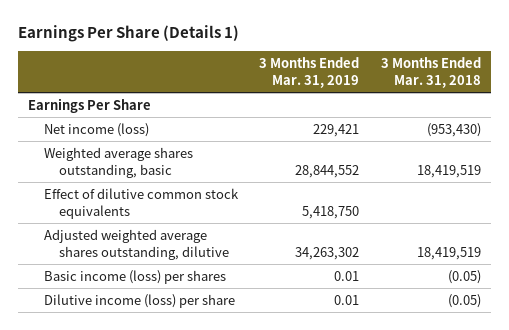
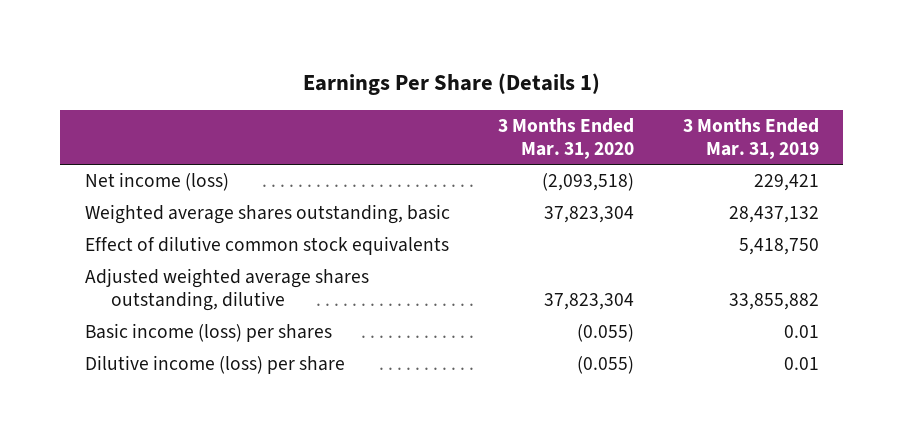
[380,57,481,88] 3 Months Ended Mar. 31, 2018 -> none
none -> [498,117,635,159] 3 Months Ended Mar. 31, 2020
[28,97,152,113] Earnings Per Share -> none
[295,164,360,178] 28,844,552 -> [728,206,819,224] 28,437,132
[295,246,360,260] 34,263,302 -> [728,293,819,311] 33,855,882

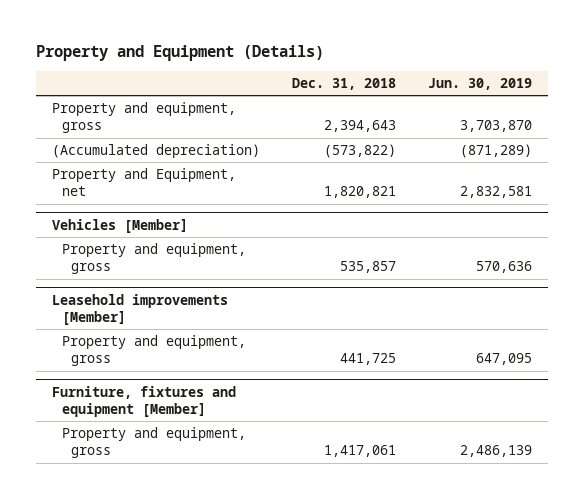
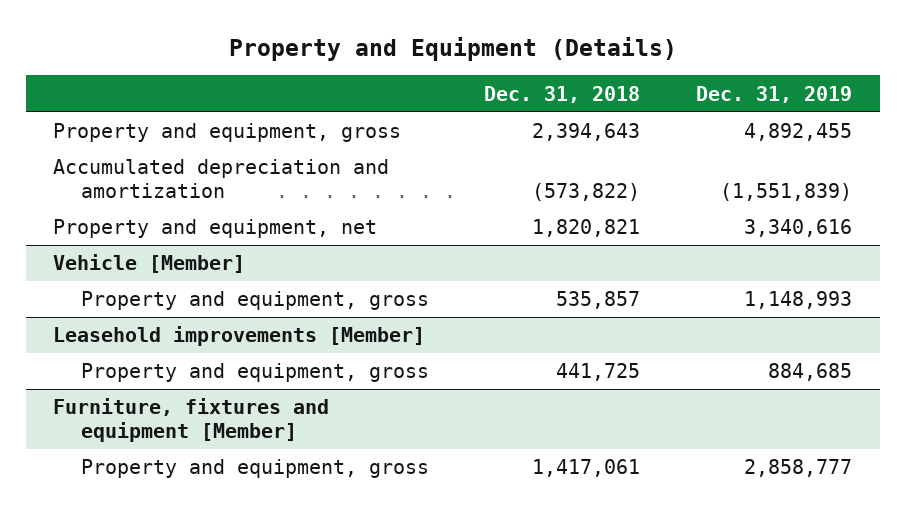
[428,77,533,90] Jun. 30, 2019 -> none
none -> [696,85,853,103] Dec. 31, 2019
[52,144,261,159] (Accumulated depreciation) -> [53,159,390,199] Accumulated depreciation and amortization
[52,168,237,197] Property and Equipment, net -> [53,219,378,239] Property and equipment, net
[52,218,189,233] Vehicles [Member] -> [53,254,246,274] Vehicle [Member]

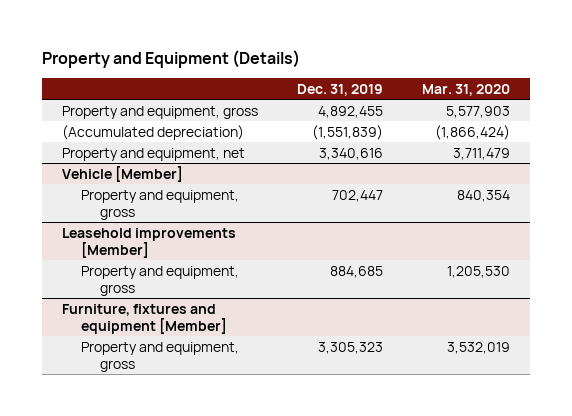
[484,85,641,103] Dec. 31, 2018 -> none
none -> [422,84,511,97] Mar. 31, 2020
[53,159,390,199] Accumulated depreciation and amortization -> [61,124,244,140] (Accumulated depreciation)
[744,291,853,310] 1,148,993 -> [332,189,384,202] 702,447
[744,459,853,478] 2,858,777 -> [318,341,384,354] 3,305,323

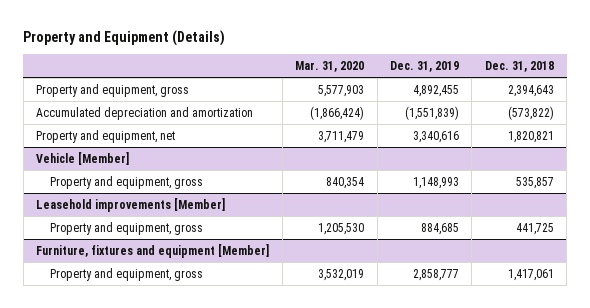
none -> [484,60,554,72] Dec. 31, 2018
[61,124,244,140] (Accumulated depreciation) -> [36,106,254,120] Accumulated depreciation and amortization
[332,189,384,202] 702,447 -> [412,176,459,189] 1,148,993
[318,341,384,354] 3,305,323 -> [412,268,459,281] 2,858,777

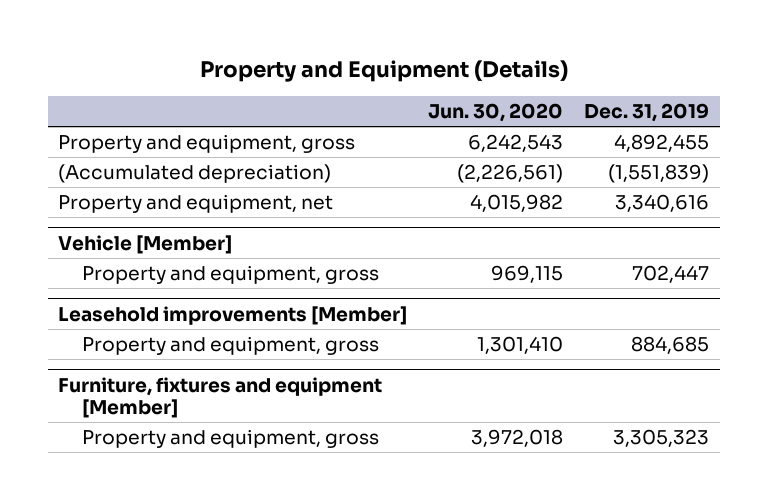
[295,60,365,72] Mar. 31, 2020 -> none
[484,60,554,72] Dec. 31, 2018 -> none
none -> [428,103,564,123] Jun. 30, 2020
[36,106,254,120] Accumulated depreciation and amortization -> [58,163,332,183] (Accumulated depreciation)
[412,176,459,189] 1,148,993 -> [632,264,710,283] 702,447
[412,268,459,281] 2,858,777 -> [613,428,710,447] 3,305,323

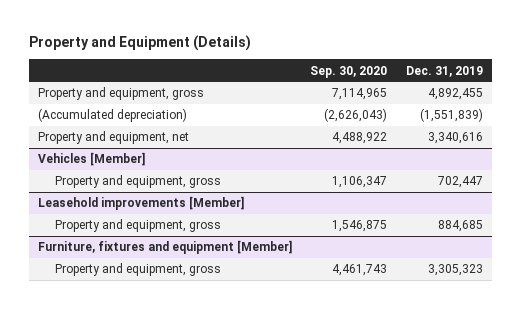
[428,103,564,123] Jun. 30, 2020 -> none
none -> [310,65,388,78] Sep. 30, 2020
[58,234,233,254] Vehicle [Member] -> [38,152,146,167] Vehicles [Member]

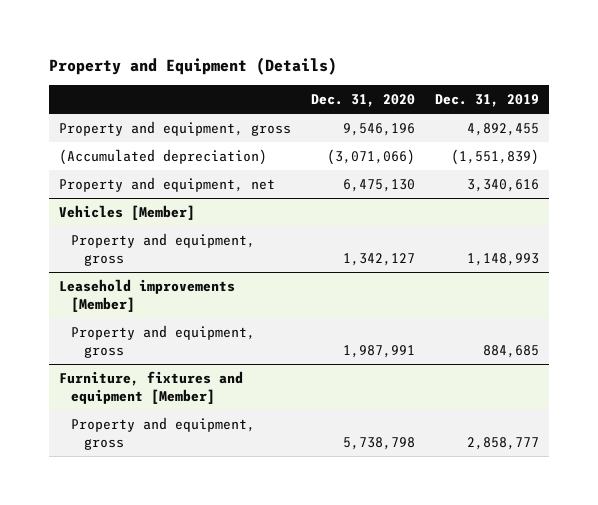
[310,65,388,78] Sep. 30, 2020 -> none
none -> [310,93,415,107] Dec. 31, 2020
[437,176,483,189] 702,447 -> [466,252,539,266] 1,148,993
[427,264,483,277] 3,305,323 -> [466,436,539,450] 2,858,777

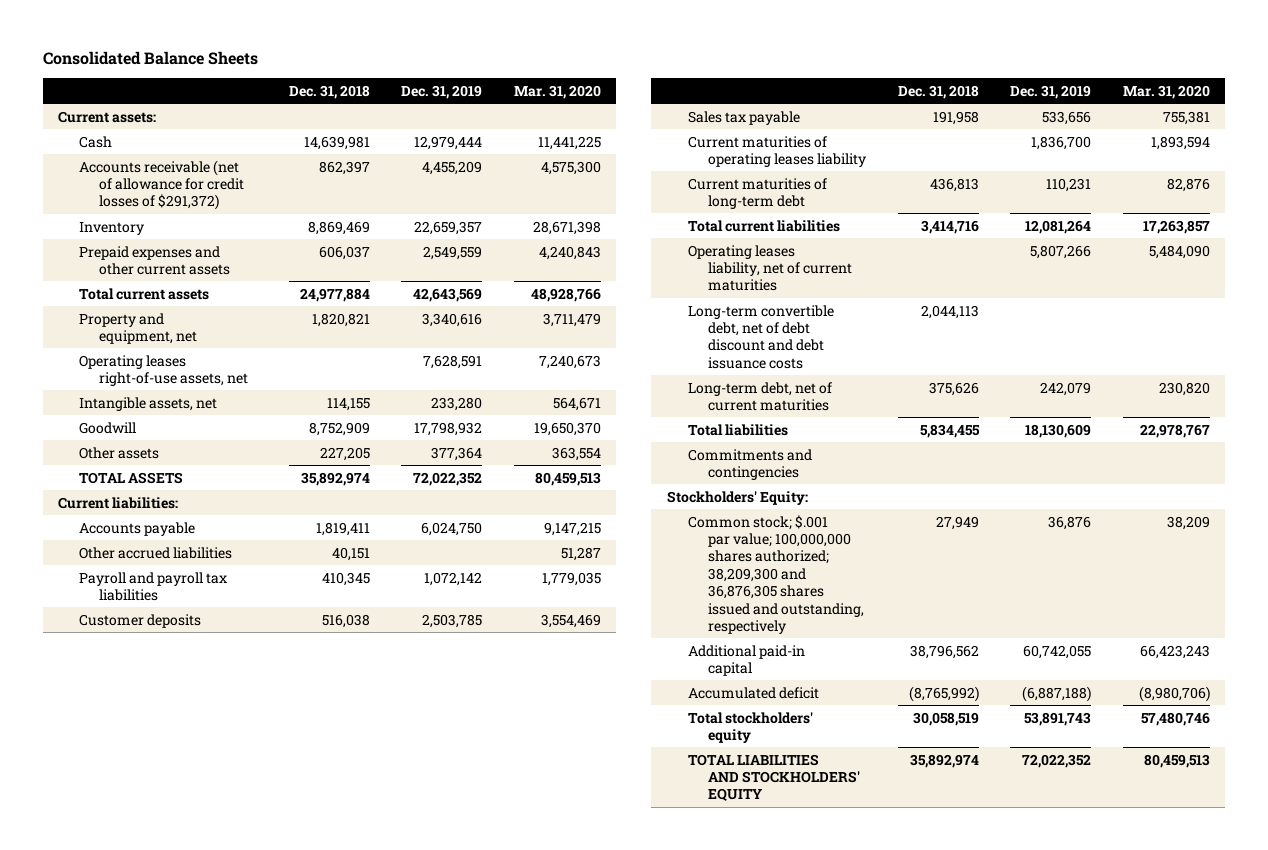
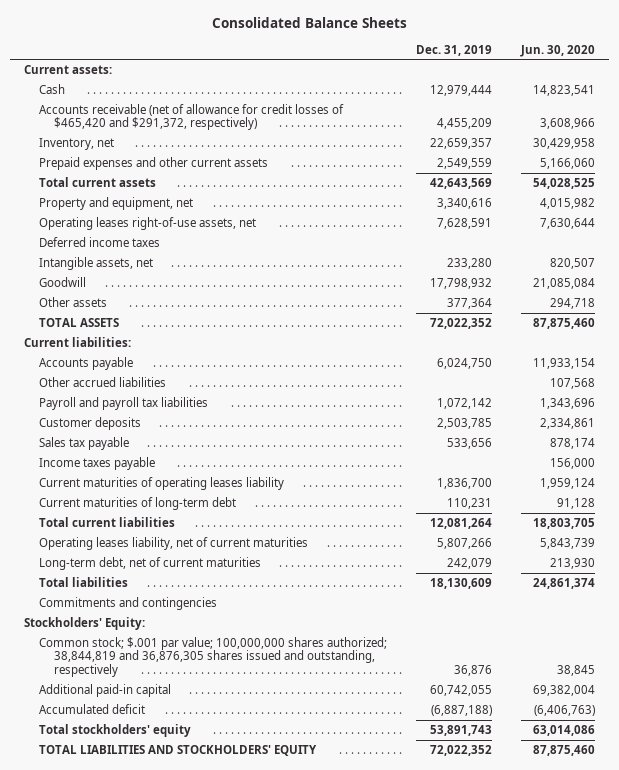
[288,84,370,99] Dec. 31, 2018 -> none
[513,84,601,99] Mar. 31, 2020 -> none
none -> [519,44,595,57] Jun. 30, 2020
[78,159,245,211] Accounts receivable (net of allowance for credit losses of $291,372) -> [39,104,345,131] Accounts receivable (net of allowance for credit losses of $465,420 and $291,372, respectively)
[78,221,144,235] Inventory -> [39,138,115,151] Inventory, net
none -> [39,237,161,248] Deferred income taxes
none -> [39,457,156,471] Income taxes payable
[687,304,834,369] Long-term convertible debt, net of debt discount and debt issuance costs -> none
[687,514,865,635] Common stock; $.001 par value; 100,000,000 shares authorized; 38,209,300 and 36,876,305 shares issued and outstanding, respectively -> [39,637,388,677] Common stock; $.001 par value; 100,000,000 shares authorized; 38,844,819 and 36,876,305 shares issued and outstanding, respectively

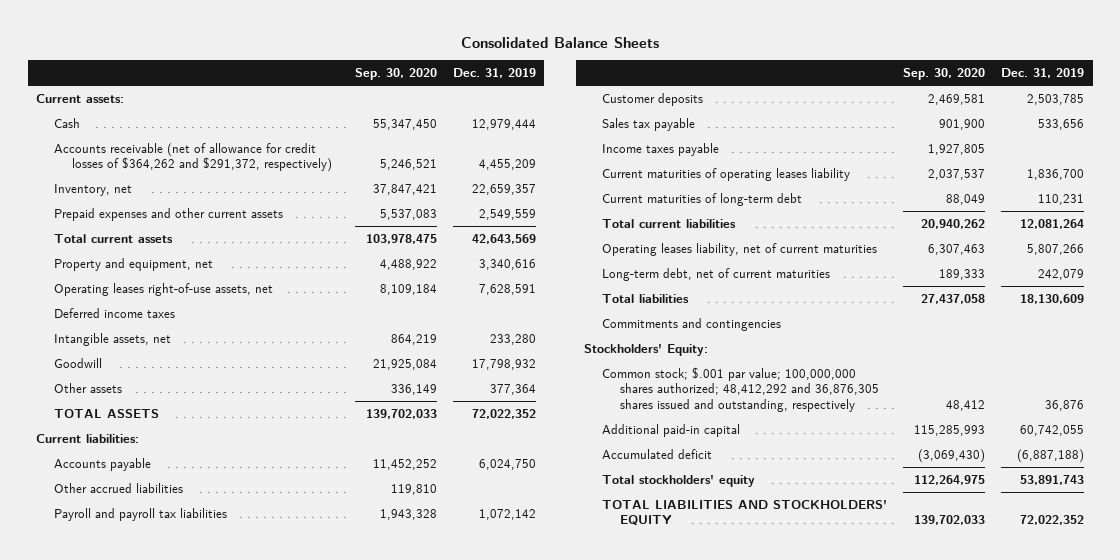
[519,44,595,57] Jun. 30, 2020 -> none
none -> [354,68,437,81] Sep. 30, 2020
[39,104,345,131] Accounts receivable (net of allowance for credit losses of $465,420 and $291,372, respectively) -> [53,142,332,173] Accounts receivable (net of allowance for credit losses of $364,262 and $291,372, respectively)
[39,637,388,677] Common stock; $.001 par value; 100,000,000 shares authorized; 38,844,819 and 36,876,305 shares issued and outstanding, respectively -> [602,366,879,412] Common stock; $.001 par value; 100,000,000 shares authorized; 48,412,292 and 36,876,305 shares issued and outstanding, respectively

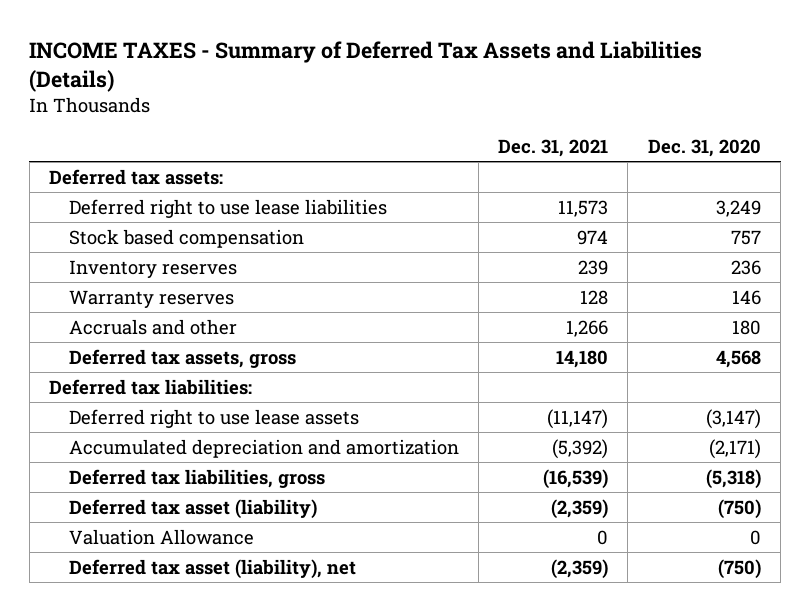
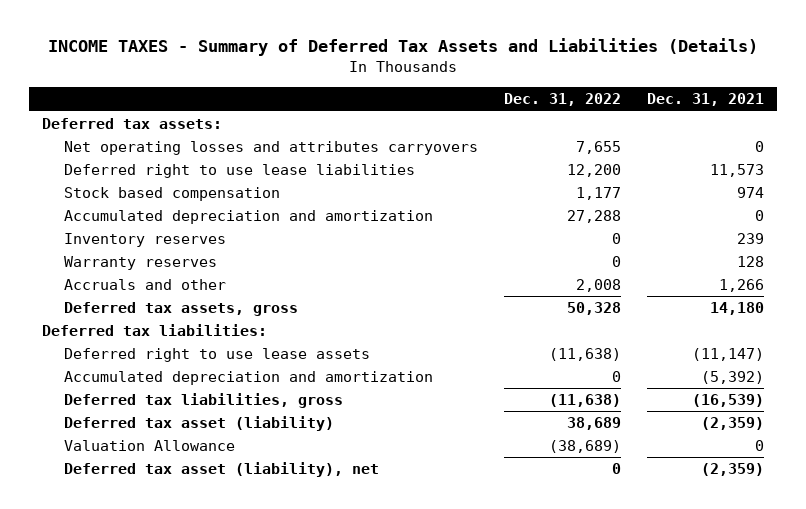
[647,138,761,157] Dec. 31, 2020 -> none
none -> [503,93,621,107] Dec. 31, 2022
none -> [63,141,478,156] Net operating losses and attributes carryovers
none -> [63,210,433,225] Accumulated depreciation and amortization

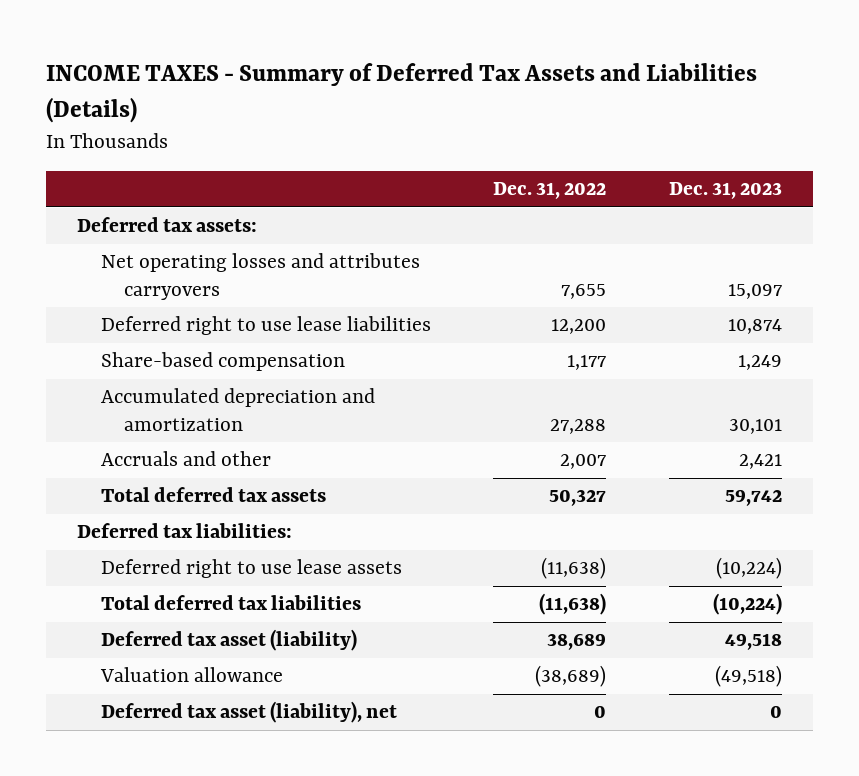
[646,93,764,107] Dec. 31, 2021 -> none
none -> [669,182,783,200] Dec. 31, 2023
[63,187,280,202] Stock based compensation -> [100,352,345,372] Share-based compensation
[63,233,226,248] Inventory reserves -> none
[63,256,217,271] Warranty reserves -> none
[575,279,621,293] 2,008 -> [560,454,607,470] 2,007
[63,302,298,317] Deferred tax assets, gross -> [100,487,326,503] Total deferred tax assets
[566,302,621,316] 50,328 -> [549,489,607,507] 50,327
[63,371,433,386] Accumulated depreciation and amortization -> none
[63,393,343,409] Deferred tax liabilities, gross -> [100,595,361,611] Total deferred tax liabilities
[63,440,235,452] Valuation Allowance -> [99,667,283,683] Valuation allowance

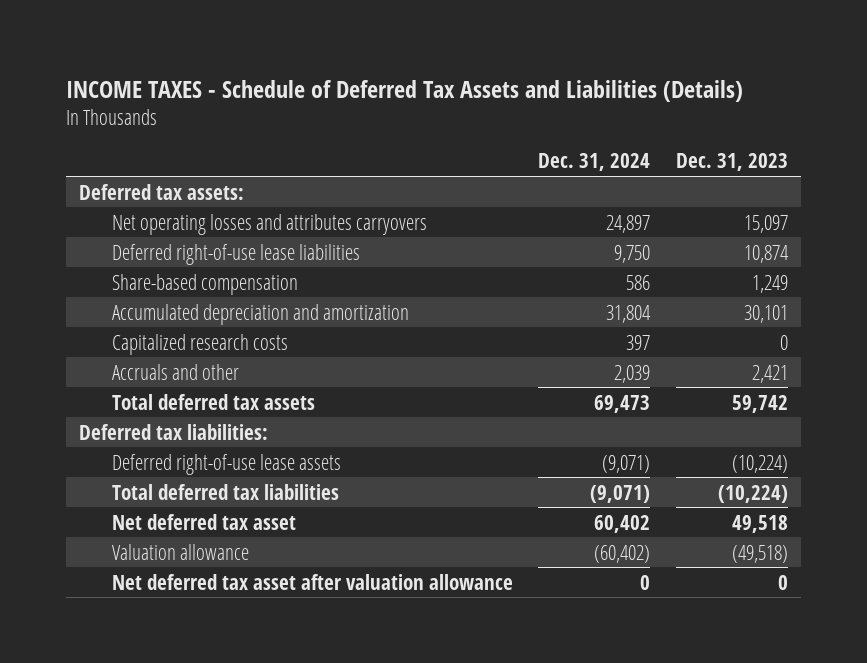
[45,63,757,124] INCOME TAXES - Summary of Deferred Tax Assets and Liabilities (Details) -> [66,79,744,102] INCOME TAXES - Schedule of Deferred Tax Assets and Liabilities (Details)
[493,182,607,200] Dec. 31, 2022 -> none
none -> [538,153,651,172] Dec. 31, 2024
[100,316,431,336] Deferred right to use lease liabilities -> [111,243,360,265] Deferred right-of-use lease liabilities
none -> [111,333,288,355] Capitalized research costs
[100,559,402,579] Deferred right to use lease assets -> [111,453,341,475] Deferred right-of-use lease assets
[100,629,357,652] Deferred tax asset (liability) -> [111,513,296,530] Net deferred tax asset
[100,701,397,724] Deferred tax asset (liability), net -> [111,573,513,590] Net deferred tax asset after valuation allowance

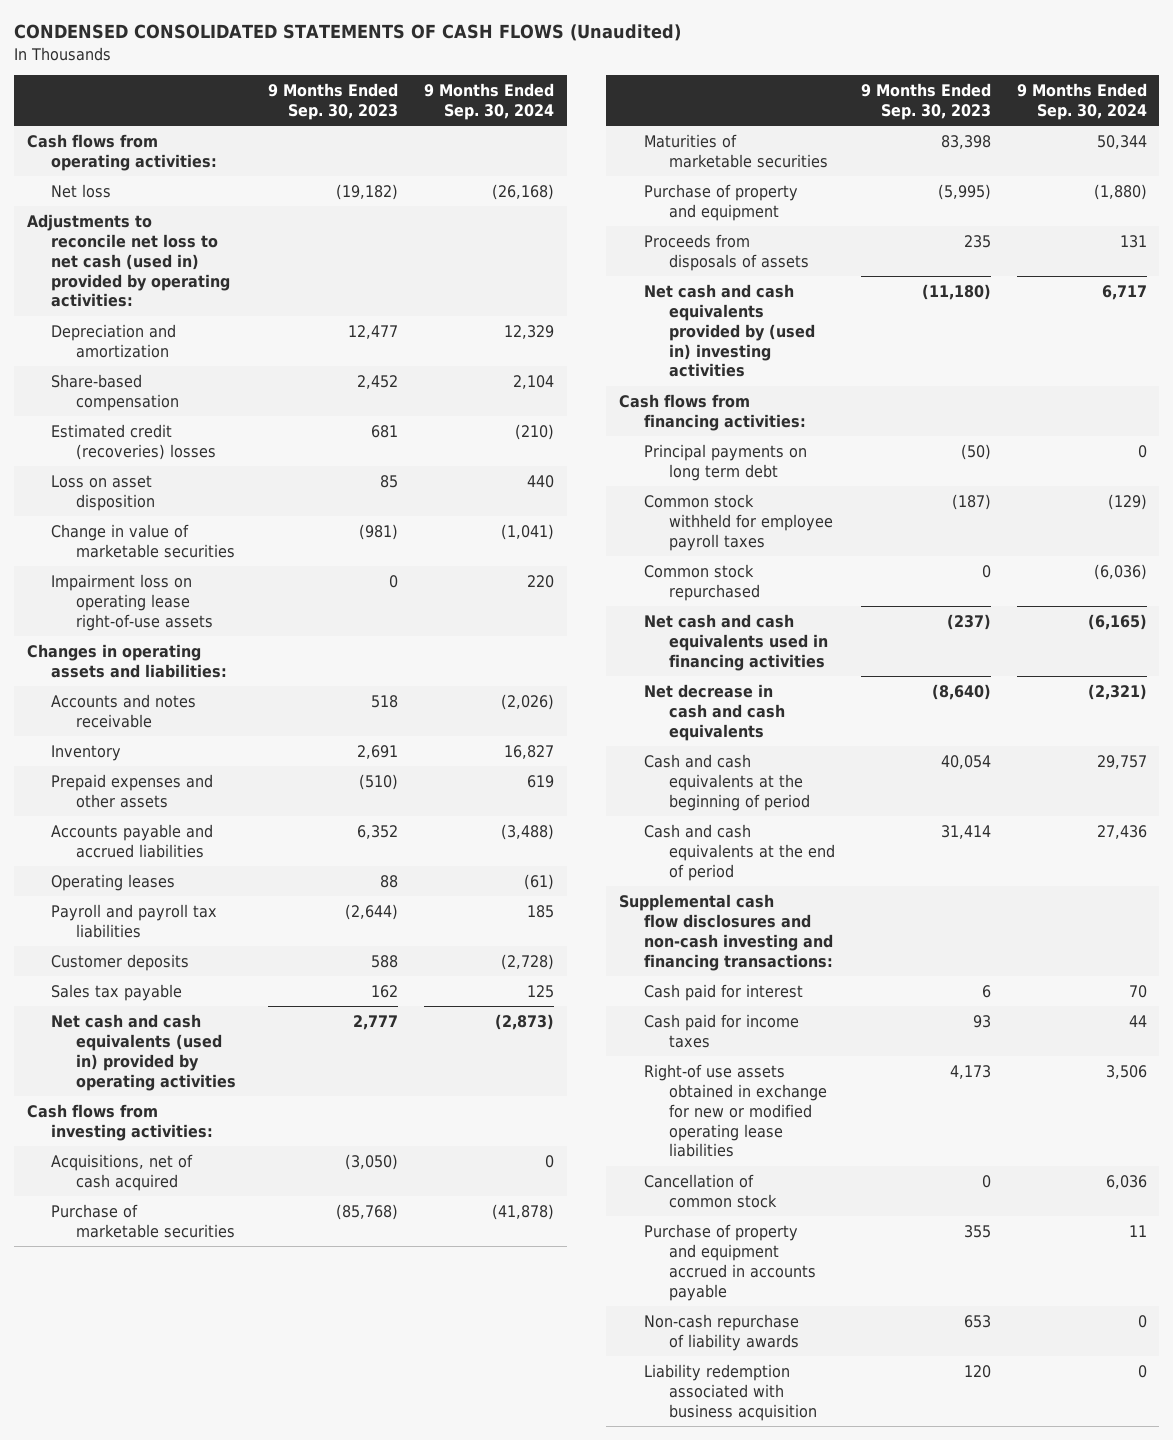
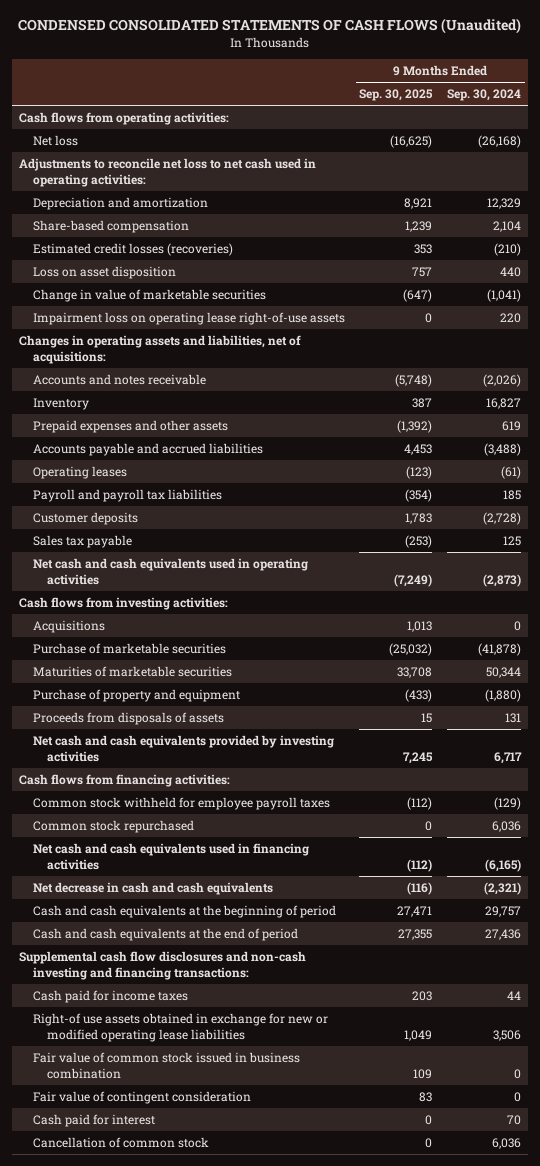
[268,83,399,121] 9 Months Ended Sep. 30, 2023 -> none
none -> [359,89,434,102] Sep. 30, 2025
[26,213,231,308] Adjustments to reconcile net loss to net cash (used in) provided by operating activities: -> [18,157,316,187] Adjustments to reconcile net loss to net cash used in operating activities:
[51,423,217,460] Estimated credit (recoveries) losses -> [32,242,233,256] Estimated credit losses (recoveries)
[26,643,228,678] Changes in operating assets and liabilities: -> [18,334,301,364] Changes in operating assets and liabilities, net of acquisitions:
[51,1013,237,1091] Net cash and cash equivalents (used in) provided by operating activities -> [32,557,308,585] Net cash and cash equivalents used in operating activities
[51,1153,194,1191] Acquisitions, net of cash acquired -> [32,619,105,633] Acquisitions
[644,283,816,378] Net cash and cash equivalents provided by (used in) investing activities -> [32,734,334,762] Net cash and cash equivalents provided by investing activities
[644,443,808,481] Principal payments on long term debt -> none
[1093,563,1147,580] (6,036) -> [491,820,521,832] 6,036
none -> [32,1051,300,1079] Fair value of common stock issued in business combination
none -> [32,1090,251,1104] Fair value of contingent consideration
[644,983,804,1001] Cash paid for interest -> [32,1113,155,1127] Cash paid for interest
[644,1223,817,1301] Purchase of property and equipment accrued in accounts payable -> none
[644,1313,800,1351] Non-cash repurchase of liability awards -> none
[644,1363,818,1421] Liability redemption associated with business acquisition -> none

